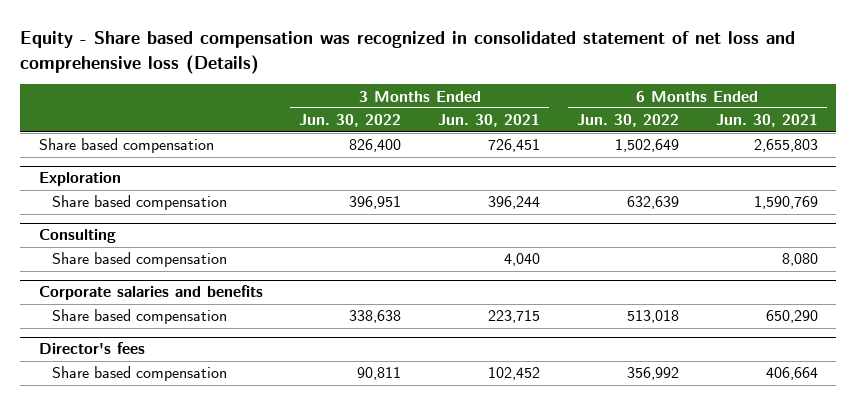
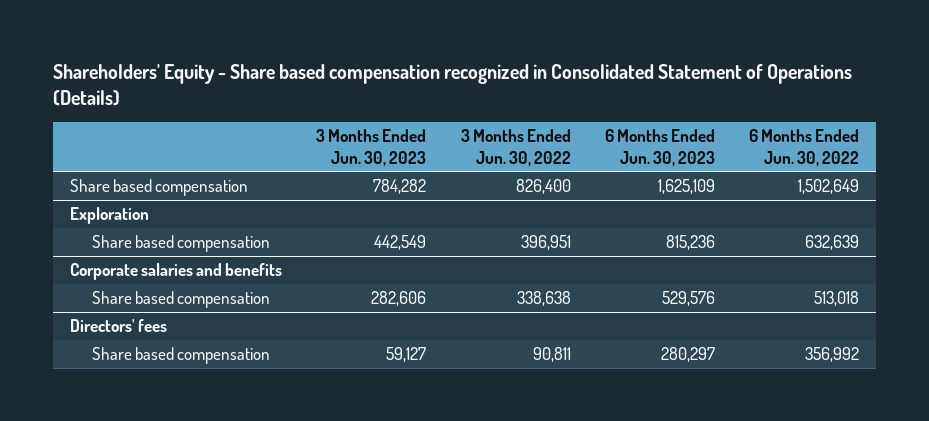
[20,31,796,74] Equity - Share based compensation was recognized in consolidated statement of net loss and comprehensive loss (Details) -> [53,64,853,107] Shareholders' Equity - Share based compensation recognized in Consolidated Statement of Operations (Details)
[438,114,541,128] Jun. 30, 2021 -> none
[715,114,818,128] Jun. 30, 2021 -> none
none -> [316,129,427,166] 3 Months Ended Jun. 30, 2023
none -> [604,129,715,166] 6 Months Ended Jun. 30, 2023
[38,229,116,244] Consulting -> none
[51,252,227,268] Share based compensation -> none
[38,342,145,355] Director's fees -> [70,319,168,333] Directors' fees

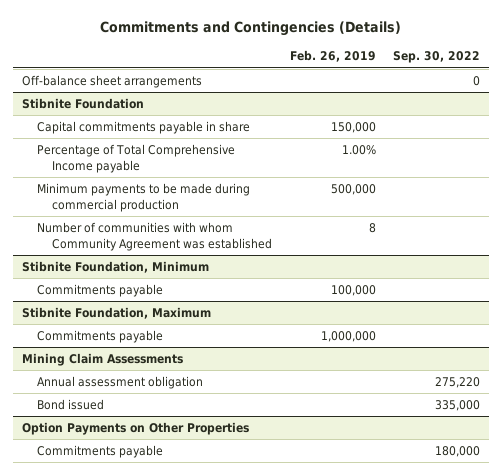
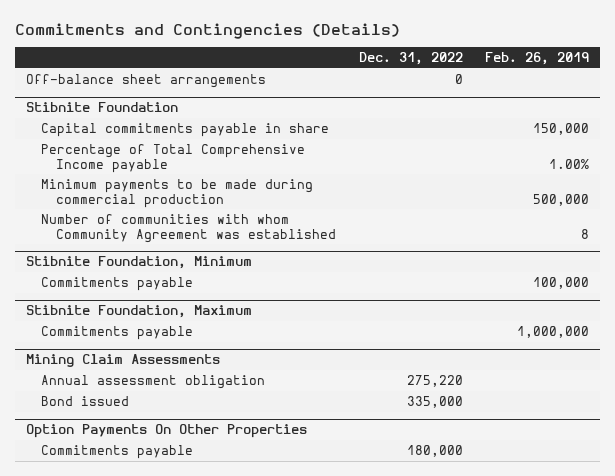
[393,51,481,64] Sep. 30, 2022 -> none
none -> [358,52,463,66] Dec. 31, 2022
[21,422,249,436] Option Payments on Other Properties -> [26,424,308,439] Option Payments On Other Properties

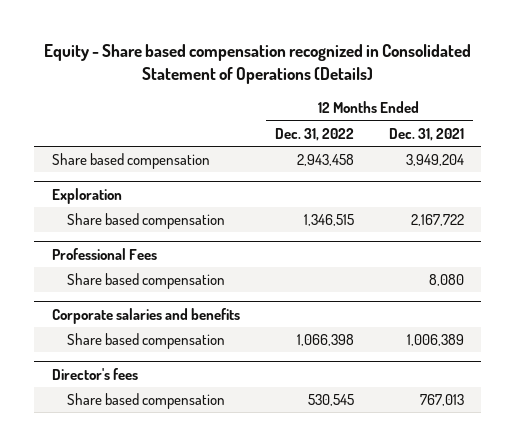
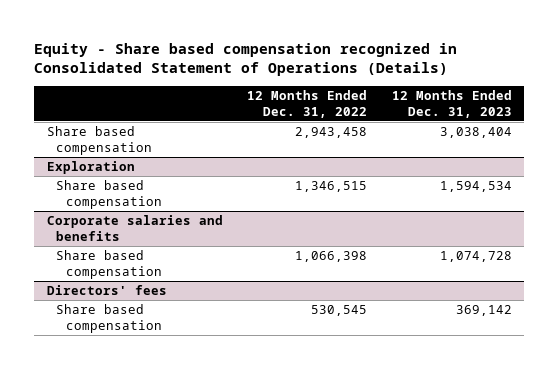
[388,127,464,141] Dec. 31, 2021 -> none
none -> [391,90,512,118] 12 Months Ended Dec. 31, 2023
[51,247,157,260] Professional Fees -> none
[67,273,226,290] Share based compensation -> none
[51,367,138,380] Director's fees -> [46,285,167,296] Directors' fees

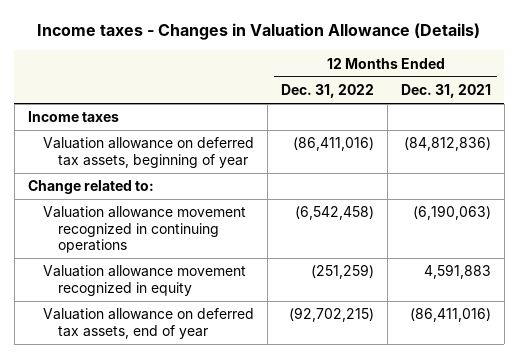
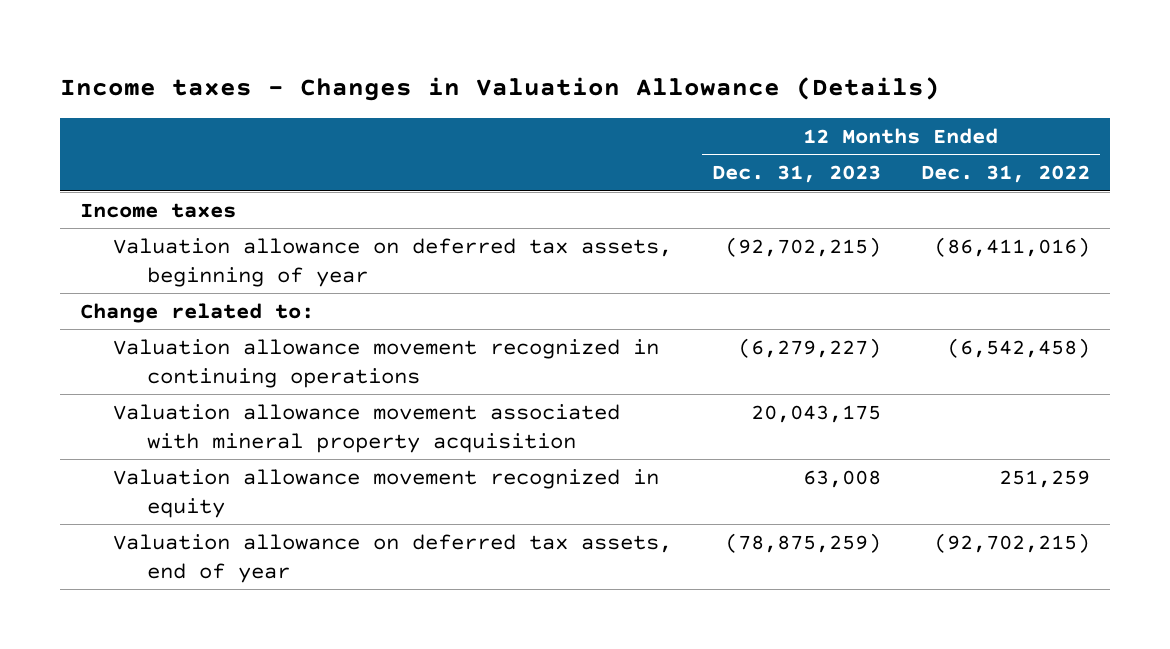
[400,84,491,99] Dec. 31, 2021 -> none
none -> [712,165,882,184] Dec. 31, 2023
none -> [113,403,621,453] Valuation allowance movement associated with mineral property acquisition
[310,264,374,280] (251,259) -> [998,469,1090,488] 251,259

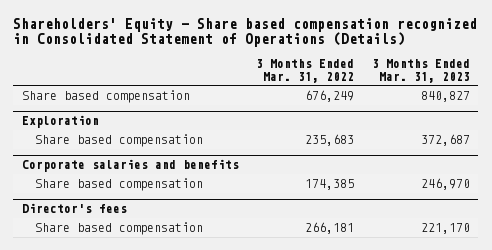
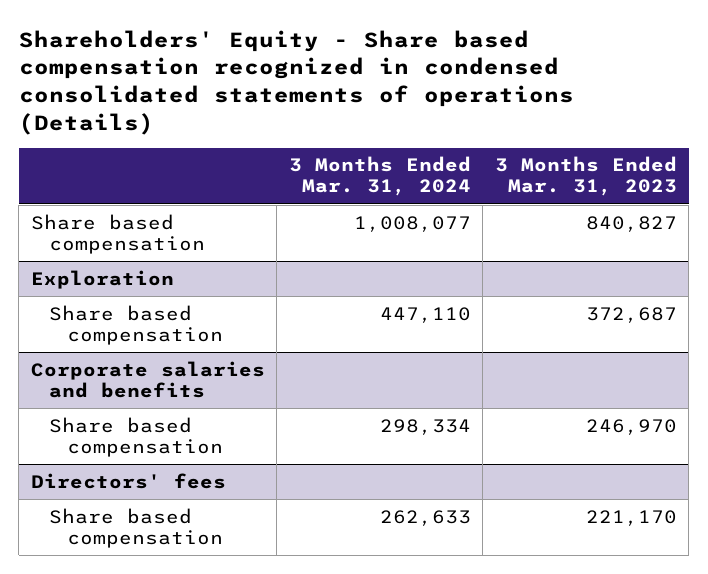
[13,17,478,48] Shareholders' Equity - Share based compensation recognized in Consolidated Statement of Operations (Details) -> [18,29,574,135] Shareholders' Equity - Share based compensation recognized in condensed consolidated statements of operations (Details)
[256,58,355,83] 3 Months Ended Mar. 31, 2022 -> none
none -> [288,156,471,197] 3 Months Ended Mar. 31, 2024
[22,203,128,214] Director's fees -> [30,472,226,489] Directors' fees

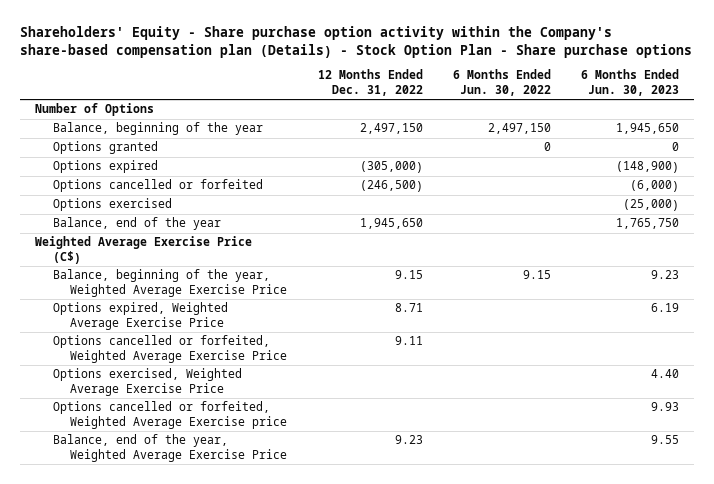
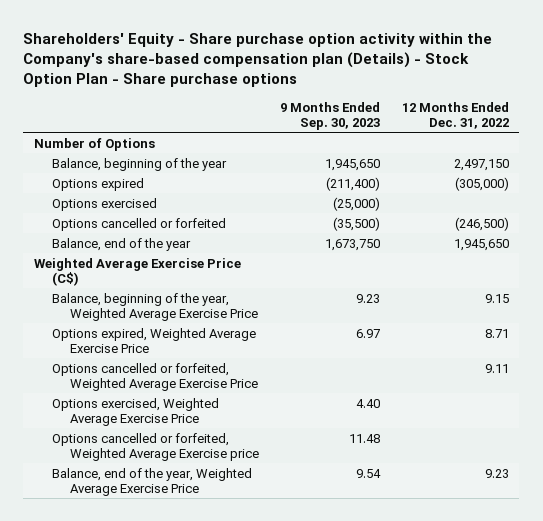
[453,69,552,96] 6 Months Ended Jun. 30, 2022 -> none
[581,69,680,96] 6 Months Ended Jun. 30, 2023 -> none
none -> [280,101,381,130] 9 Months Ended Sep. 30, 2023
[52,141,158,155] Options granted -> none
[52,179,263,193] Options cancelled or forfeited -> [51,217,226,231] Options cancelled or forfeited

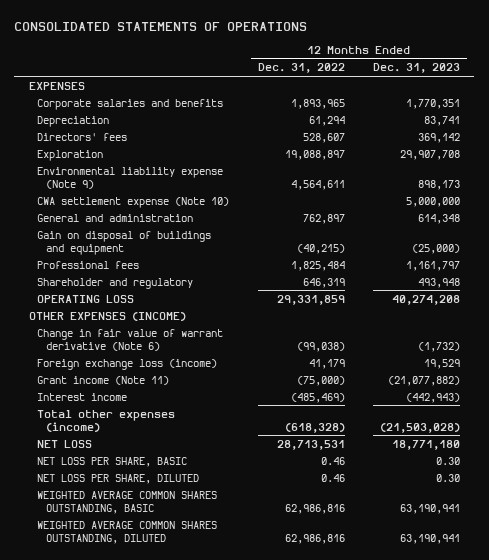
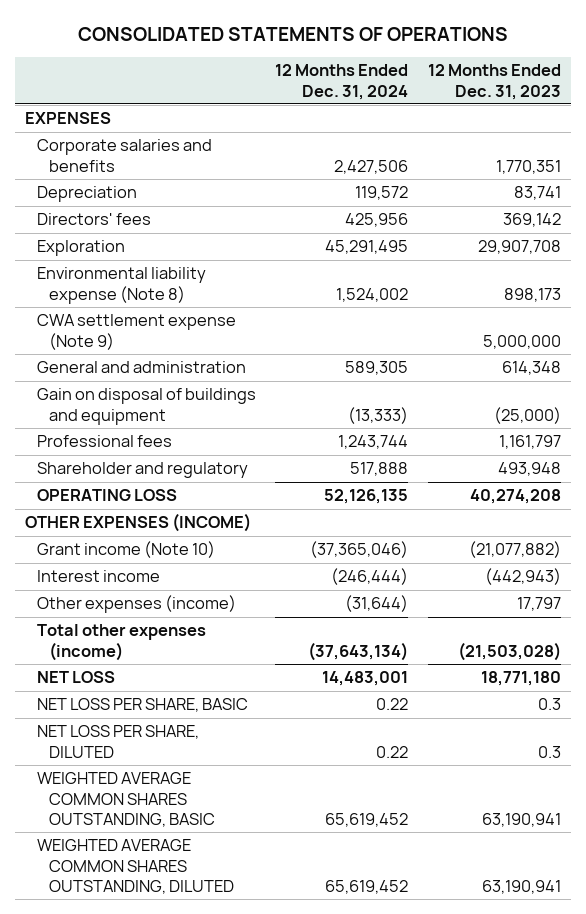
[257,63,345,74] Dec. 31, 2022 -> none
none -> [275,64,409,100] 12 Months Ended Dec. 31, 2024
[37,166,224,189] Environmental liability expense (Note 9) -> [36,267,206,304] Environmental liability expense (Note 8)
[37,196,230,208] CWA settlement expense (Note 10) -> [36,314,236,350] CWA settlement expense (Note 9)
[37,328,224,351] Change in fair value of warrant derivative (Note 6) -> none
[37,358,218,370] Foreign exchange loss (income) -> none
[37,375,170,385] Grant income (Note 11) -> [36,541,215,559] Grant income (Note 10)
none -> [36,595,236,614] Other expenses (income)
[436,456,461,465] 0.30 -> [537,698,561,711] 0.3
[436,473,461,482] 0.30 -> [537,745,561,758] 0.3

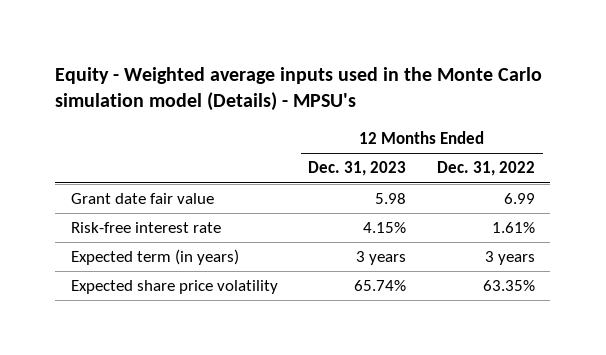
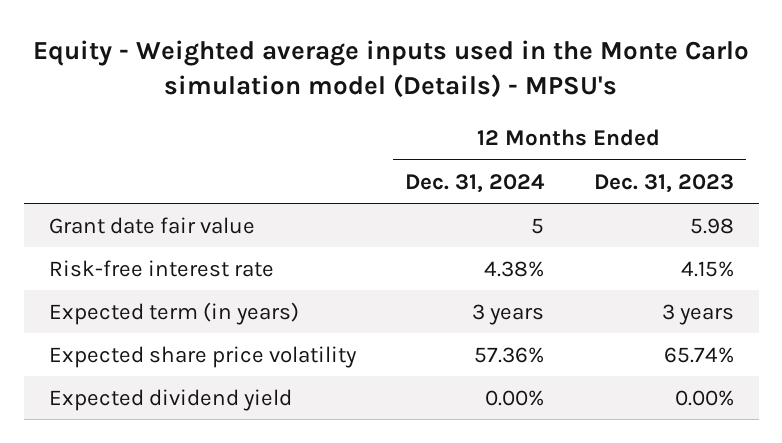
[436,161,535,177] Dec. 31, 2022 -> none
none -> [405,173,546,193] Dec. 31, 2024
none -> [48,388,292,411] Expected dividend yield

